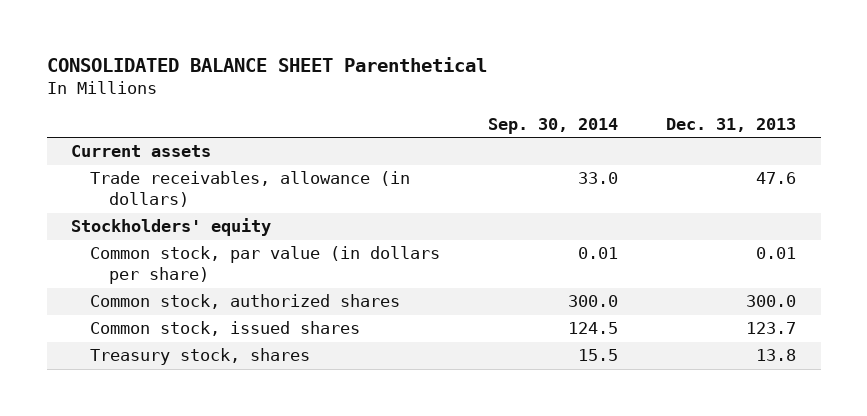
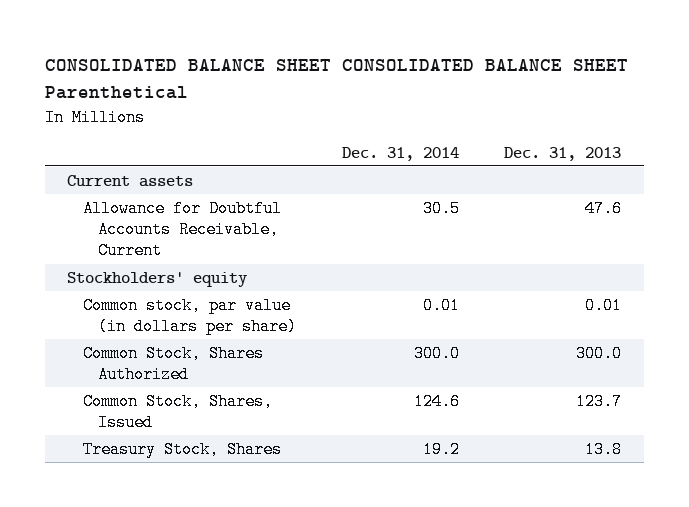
[46,56,487,72] CONSOLIDATED BALANCE SHEET Parenthetical -> [44,59,628,100] CONSOLIDATED BALANCE SHEET CONSOLIDATED BALANCE SHEET Parenthetical
[488,117,619,134] Sep. 30, 2014 -> none
none -> [341,146,459,161] Dec. 31, 2014
[90,171,411,208] Trade receivables, allowance (in dollars) -> [82,199,282,260] Allowance for Doubtful Accounts Receivable, Current
[90,294,401,310] Common stock, authorized shares -> [82,344,264,384] Common Stock, Shares Authorized
[90,321,361,337] Common stock, issued shares -> [82,392,273,432] Common Stock, Shares, Issued
[90,348,311,366] Treasury stock, shares -> [82,440,282,458] Treasury Stock, Shares

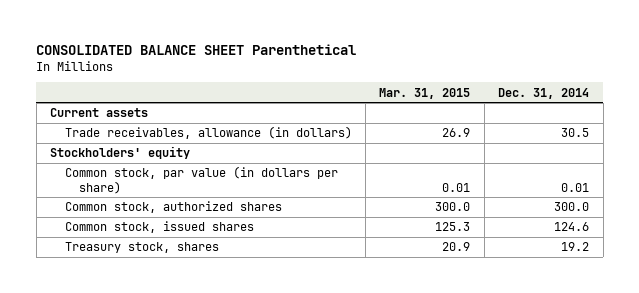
[44,59,628,100] CONSOLIDATED BALANCE SHEET CONSOLIDATED BALANCE SHEET Parenthetical -> [36,43,357,55] CONSOLIDATED BALANCE SHEET Parenthetical
[504,146,622,161] Dec. 31, 2013 -> none
none -> [379,87,471,99] Mar. 31, 2015
[82,199,282,260] Allowance for Doubtful Accounts Receivable, Current -> [64,126,352,140] Trade receivables, allowance (in dollars)
[82,344,264,384] Common Stock, Shares Authorized -> [64,201,282,214] Common stock, authorized shares
[82,392,273,432] Common Stock, Shares, Issued -> [64,221,254,234] Common stock, issued shares
[82,440,282,458] Treasury Stock, Shares -> [64,242,219,254] Treasury stock, shares

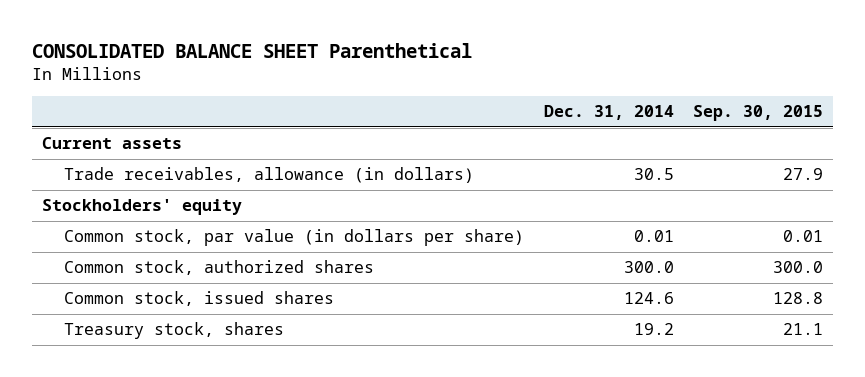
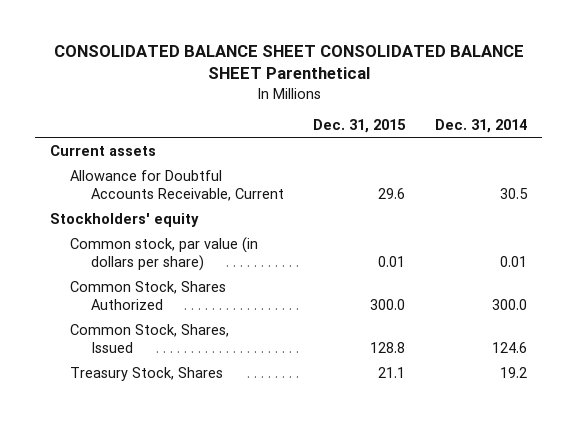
[32,42,473,58] CONSOLIDATED BALANCE SHEET Parenthetical -> [53,45,524,80] CONSOLIDATED BALANCE SHEET CONSOLIDATED BALANCE SHEET Parenthetical
[693,105,824,122] Sep. 30, 2015 -> none
none -> [313,119,407,134] Dec. 31, 2015
[64,167,475,184] Trade receivables, allowance (in dollars) -> [70,170,284,202] Allowance for Doubtful Accounts Receivable, Current
[64,260,375,276] Common stock, authorized shares -> [70,281,227,311] Common Stock, Shares Authorized
[64,291,335,307] Common stock, issued shares -> [70,324,230,354] Common Stock, Shares, Issued
[64,322,285,340] Treasury stock, shares -> [70,367,224,382] Treasury Stock, Shares

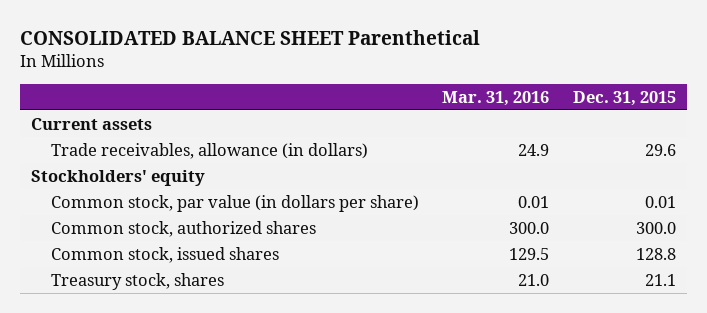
[53,45,524,80] CONSOLIDATED BALANCE SHEET CONSOLIDATED BALANCE SHEET Parenthetical -> [19,30,480,46] CONSOLIDATED BALANCE SHEET Parenthetical
[435,119,528,134] Dec. 31, 2014 -> none
none -> [442,90,550,106] Mar. 31, 2016
[70,170,284,202] Allowance for Doubtful Accounts Receivable, Current -> [51,142,369,159] Trade receivables, allowance (in dollars)
[70,281,227,311] Common Stock, Shares Authorized -> [51,220,317,237] Common stock, authorized shares
[70,324,230,354] Common Stock, Shares, Issued -> [51,246,280,263] Common stock, issued shares
[70,367,224,382] Treasury Stock, Shares -> [51,272,225,290] Treasury stock, shares

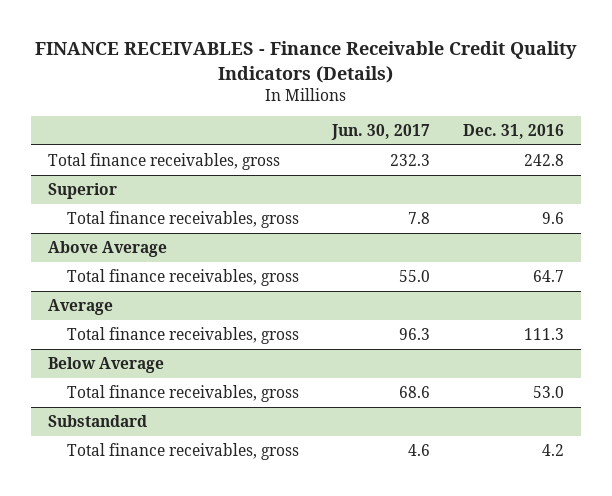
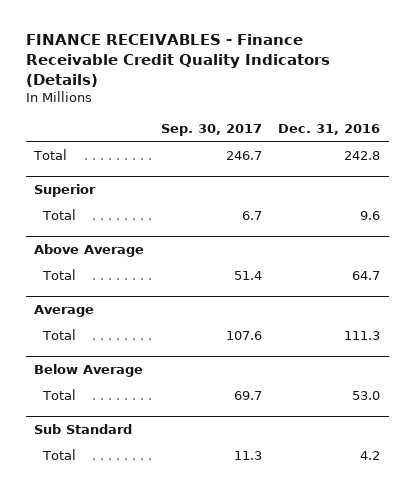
[331,124,431,141] Jun. 30, 2017 -> none
none -> [160,123,262,136] Sep. 30, 2017
[47,152,280,170] Total finance receivables, gross -> [32,148,67,160] Total
[66,210,299,228] Total finance receivables, gross -> [42,208,77,220] Total
[66,268,299,286] Total finance receivables, gross -> [42,268,77,280] Total
[66,326,299,344] Total finance receivables, gross -> [42,328,77,340] Total
[66,384,299,402] Total finance receivables, gross -> [42,388,77,400] Total
[47,414,147,427] Substandard -> [33,423,132,434] Sub Standard
[66,442,299,460] Total finance receivables, gross -> [42,448,77,460] Total

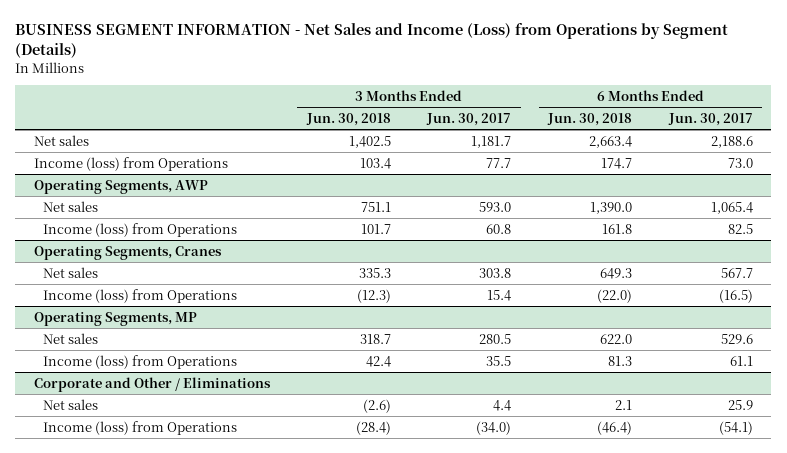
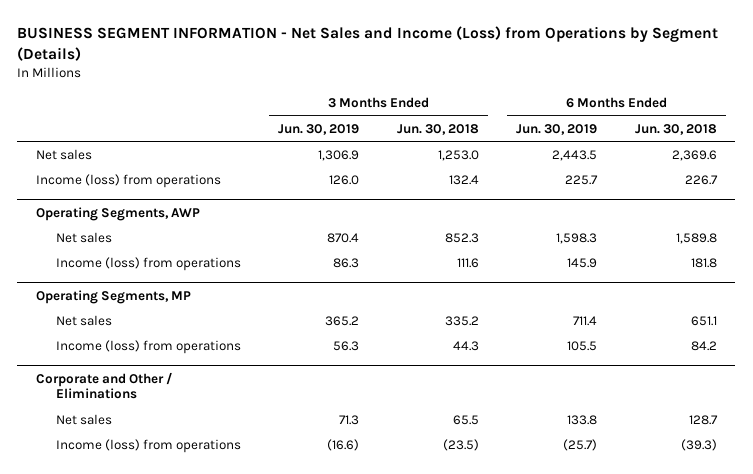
[426,112,512,126] Jun. 30, 2017 -> none
[667,112,753,126] Jun. 30, 2017 -> none
none -> [278,123,360,135] Jun. 30, 2019
none -> [516,123,598,135] Jun. 30, 2019
[348,135,391,148] 1,402.5 -> [437,149,479,161] 1,253.0
[589,135,633,148] 2,663.4 -> [671,149,717,161] 2,369.6
[33,156,228,171] Income (loss) from Operations -> [36,173,222,188] Income (loss) from operations
[359,157,391,169] 103.4 -> [448,174,479,185] 132.4
[601,157,633,169] 174.7 -> [684,174,718,185] 226.7
[33,245,222,260] Operating Segments, Cranes -> none
[43,266,99,278] Net sales -> none
[43,288,238,303] Income (loss) from Operations -> none
[360,201,391,212] 751.1 -> [444,232,479,243] 852.3
[590,201,633,214] 1,390.0 -> [675,232,717,244] 1,589.8
[43,222,238,237] Income (loss) from Operations -> [56,256,242,271] Income (loss) from operations
[360,223,391,234] 101.7 -> [456,257,479,268] 111.6
[602,223,633,234] 161.8 -> [690,257,717,268] 181.8
[359,333,391,344] 318.7 -> [444,315,479,326] 335.2
[600,333,633,344] 622.0 -> [690,315,717,326] 651.1
[43,354,238,369] Income (loss) from Operations -> [56,339,242,354] Income (loss) from operations
[365,355,391,367] 42.4 -> [452,340,479,351] 44.3
[608,355,633,366] 81.3 -> [690,340,717,351] 84.2
[362,398,391,413] (2.6) -> [452,414,479,425] 65.5
[615,399,633,410] 2.1 -> [688,414,718,425] 128.7
[43,420,238,435] Income (loss) from Operations -> [56,438,242,453] Income (loss) from operations
[355,420,391,435] (28.4) -> [442,438,479,451] (23.5)
[597,420,633,435] (46.4) -> [680,438,717,451] (39.3)

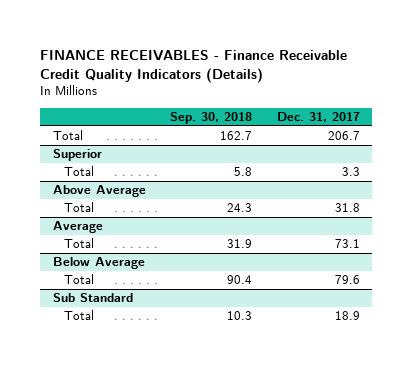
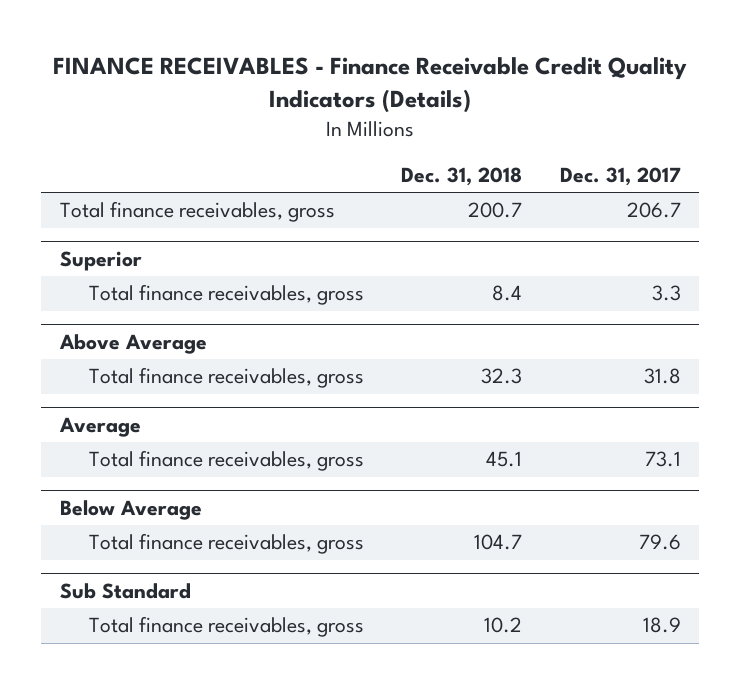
[170,112,253,125] Sep. 30, 2018 -> none
none -> [401,166,523,186] Dec. 31, 2018
[52,130,83,141] Total -> [60,201,336,223] Total finance receivables, gross
[63,166,94,177] Total -> [88,284,364,306] Total finance receivables, gross
[63,202,94,213] Total -> [88,367,364,389] Total finance receivables, gross
[63,238,94,249] Total -> [88,450,364,472] Total finance receivables, gross
[63,274,94,285] Total -> [88,533,364,555] Total finance receivables, gross
[63,310,94,321] Total -> [88,616,364,638] Total finance receivables, gross

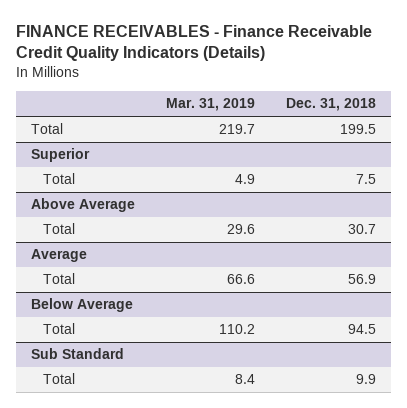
[559,166,681,186] Dec. 31, 2017 -> none
none -> [166,98,256,112] Mar. 31, 2019
[60,201,336,223] Total finance receivables, gross -> [31,123,64,135] Total
[468,202,523,219] 200.7 -> [339,124,376,135] 199.5
[88,284,364,306] Total finance receivables, gross -> [42,173,75,185] Total
[492,285,523,302] 8.4 -> [355,174,376,185] 7.5
[88,367,364,389] Total finance receivables, gross -> [42,223,75,235] Total
[481,368,523,385] 32.3 -> [347,224,376,235] 30.7
[88,450,364,472] Total finance receivables, gross -> [42,273,75,285] Total
[486,451,523,468] 45.1 -> [347,274,376,285] 56.9
[88,533,364,555] Total finance receivables, gross -> [42,323,75,335] Total
[474,534,523,551] 104.7 -> [347,324,376,335] 94.5
[88,616,364,638] Total finance receivables, gross -> [42,373,75,385] Total
[484,617,523,634] 10.2 -> [355,374,376,385] 9.9

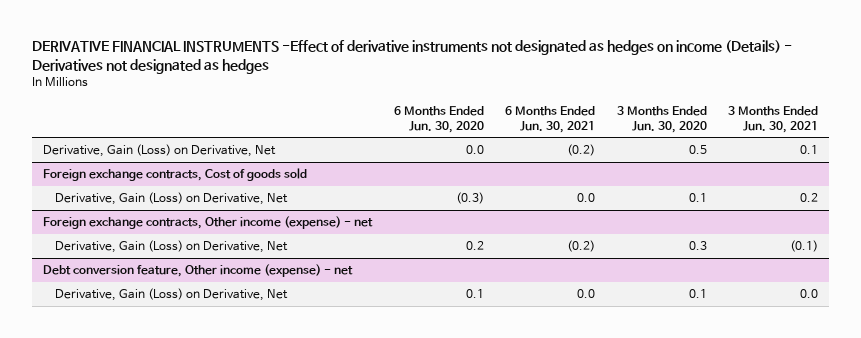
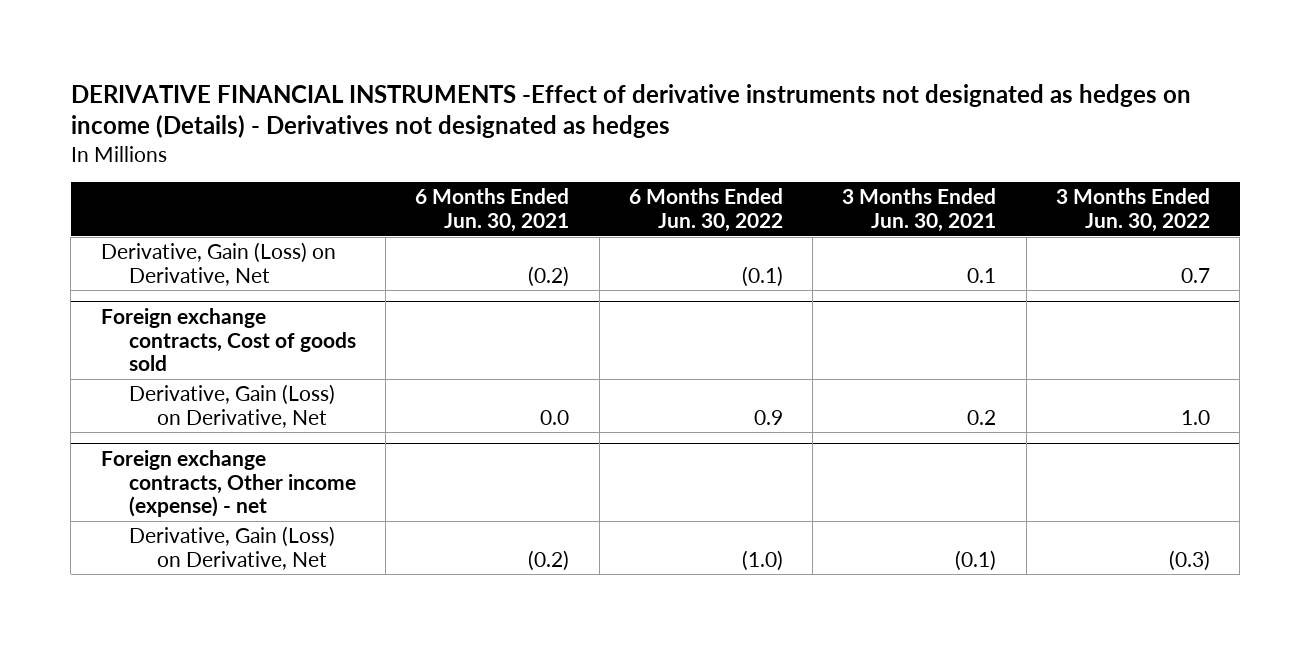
[393,105,484,133] 6 Months Ended Jun. 30, 2020 -> none
[616,105,707,133] 3 Months Ended Jun. 30, 2020 -> none
none -> [628,188,783,233] 6 Months Ended Jun. 30, 2022
none -> [1055,188,1210,233] 3 Months Ended Jun. 30, 2022
[43,264,354,278] Debt conversion feature, Other income (expense) - net -> none
[54,288,288,302] Derivative, Gain (Loss) on Derivative, Net -> none

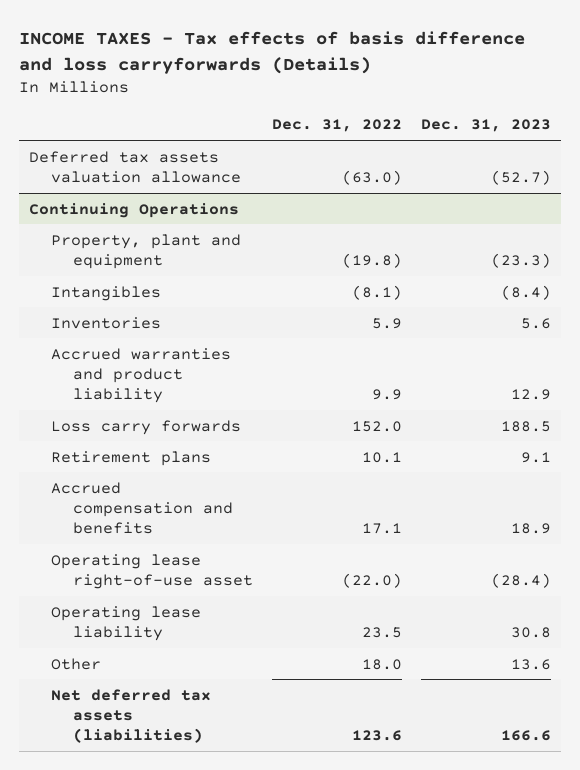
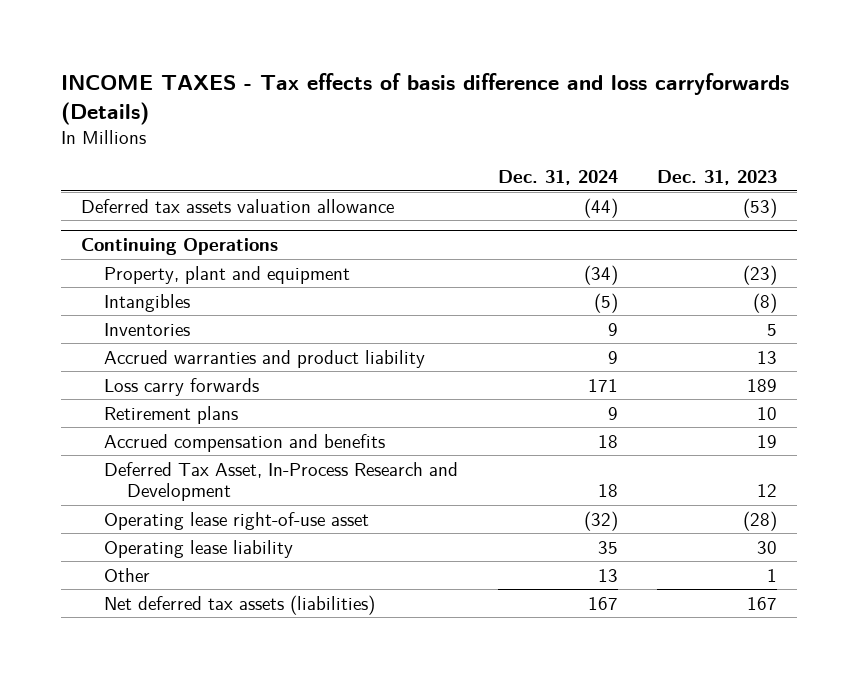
[271,119,402,133] Dec. 31, 2022 -> none
none -> [497,169,618,185] Dec. 31, 2024
[491,169,552,185] (52.7) -> [743,197,778,218] (53)
[491,252,552,268] (23.3) -> [743,264,778,285] (23)
[501,284,552,300] (8.4) -> [753,292,778,313] (8)
[521,317,552,329] 5.6 -> [767,323,778,336] 5
[511,389,552,401] 12.9 -> [757,350,778,364] 13
[501,420,552,432] 188.5 -> [747,378,778,392] 189
[521,451,552,463] 9.1 -> [757,406,778,420] 10
[511,523,552,535] 18.9 -> [757,434,778,448] 19
none -> [103,461,458,502] Deferred Tax Asset, In-Process Research and Development
[491,572,552,588] (28.4) -> [743,510,778,531] (28)
[511,626,552,638] 30.8 -> [757,540,778,554] 30
[511,658,552,670] 13.6 -> [767,568,778,582] 1
[501,730,552,742] 166.6 -> [747,596,778,610] 167

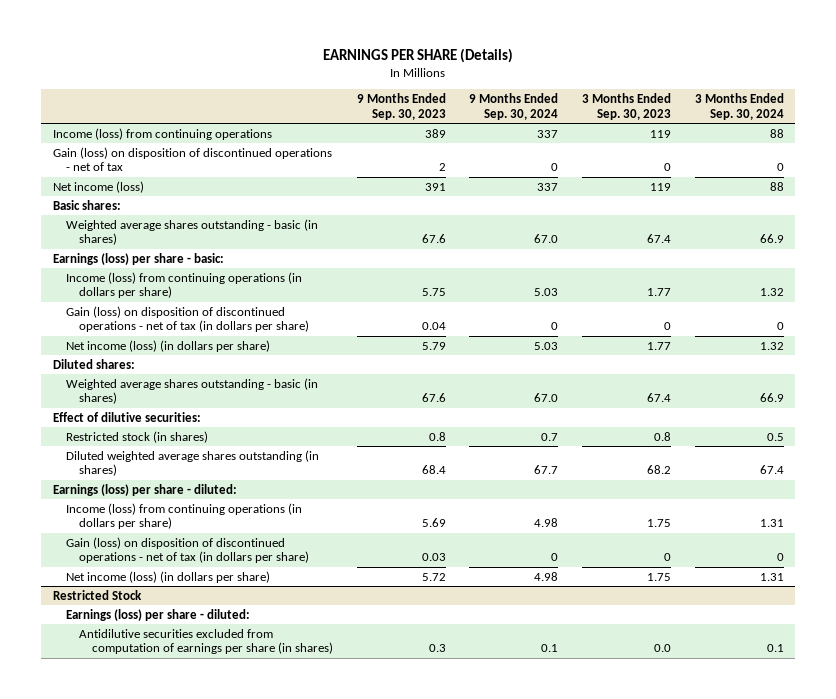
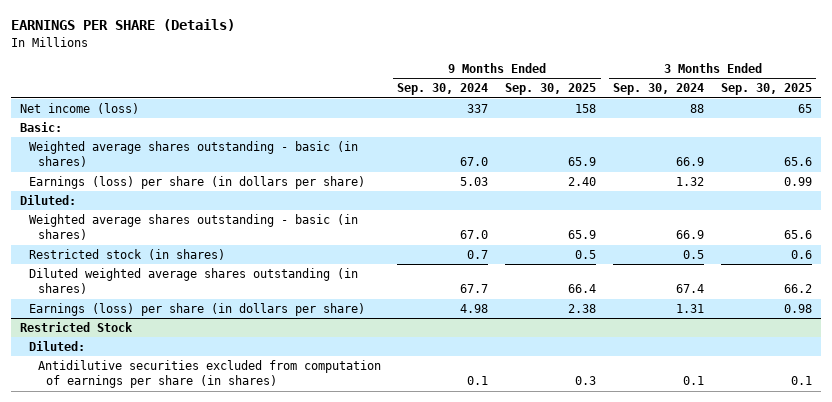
[356,92,446,120] 9 Months Ended Sep. 30, 2023 -> none
[581,92,671,120] 3 Months Ended Sep. 30, 2023 -> none
none -> [505,83,597,96] Sep. 30, 2025
none -> [721,83,813,96] Sep. 30, 2025
[52,127,272,140] Income (loss) from continuing operations -> none
[52,146,332,172] Gain (loss) on disposition of discontinued operations - net of tax -> none
[52,199,121,210] Basic shares: -> [19,122,62,133] Basic:
[52,252,224,265] Earnings (loss) per share - basic: -> none
[65,271,302,299] Income (loss) from continuing operations (in dollars per share) -> none
[65,305,309,333] Gain (loss) on disposition of discontinued operations - net of tax (in dollars per share) -> none
[65,339,270,352] Net income (loss) (in dollars per share) -> [28,176,365,190] Earnings (loss) per share (in dollars per share)
[52,358,135,369] Diluted shares: -> [19,195,76,206] Diluted:
[52,411,201,422] Effect of dilutive securities: -> none
[52,483,237,496] Earnings (loss) per share - diluted: -> none
[65,502,302,530] Income (loss) from continuing operations (in dollars per share) -> none
[65,536,309,564] Gain (loss) on disposition of discontinued operations - net of tax (in dollars per share) -> none
[65,570,270,583] Net income (loss) (in dollars per share) -> [28,303,365,317] Earnings (loss) per share (in dollars per share)
[65,608,250,621] Earnings (loss) per share - diluted: -> none
none -> [28,341,85,352] Diluted:

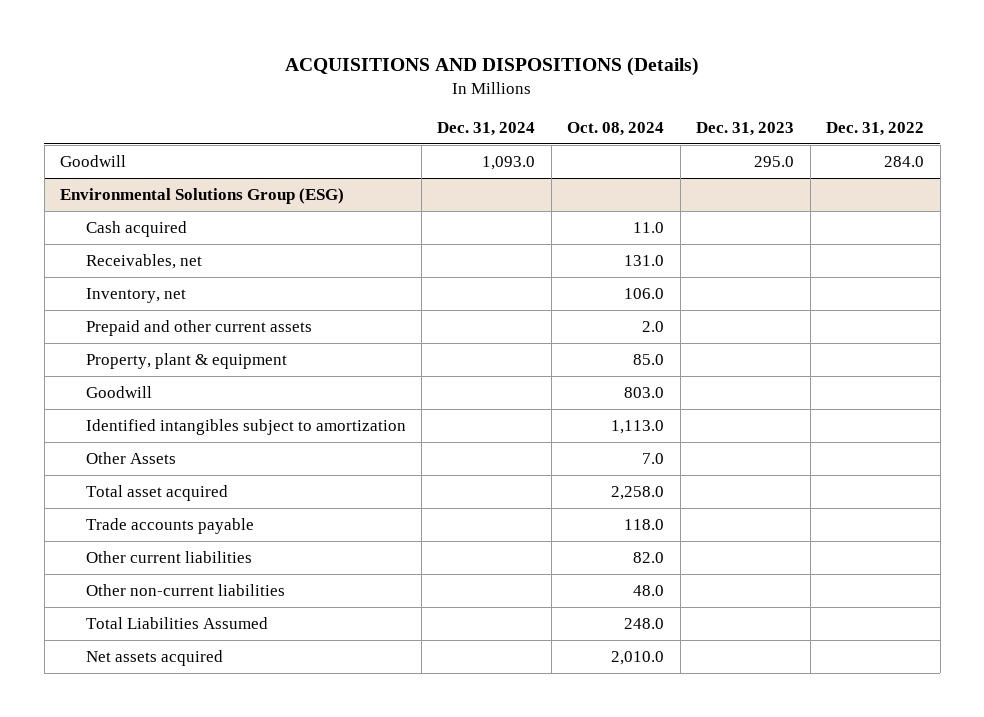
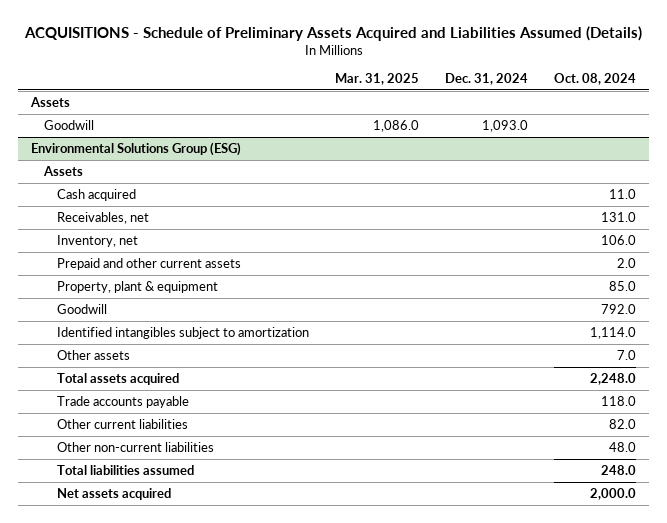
[285,56,700,76] ACQUISITIONS AND DISPOSITIONS (Details) -> [23,25,642,41] ACQUISITIONS - Schedule of Preliminary Assets Acquired and Liabilities Assumed (Details)
[696,121,795,136] Dec. 31, 2023 -> none
[826,121,925,136] Dec. 31, 2022 -> none
none -> [334,73,419,86] Mar. 31, 2025
none -> [30,96,71,107] Assets
none -> [42,165,83,176] Assets
[624,387,665,399] 803.0 -> [601,303,637,314] 792.0
[611,420,665,435] 1,113.0 -> [590,326,637,339] 1,114.0
[85,452,176,465] Other Assets -> [56,349,130,360] Other assets
[85,485,228,502] Total asset acquired -> [56,372,179,385] Total assets acquired
[611,486,665,501] 2,258.0 -> [590,372,637,385] 2,248.0
[85,617,268,630] Total Liabilities Assumed -> [56,464,194,475] Total liabilities assumed
[611,651,665,666] 2,010.0 -> [590,487,637,500] 2,000.0

